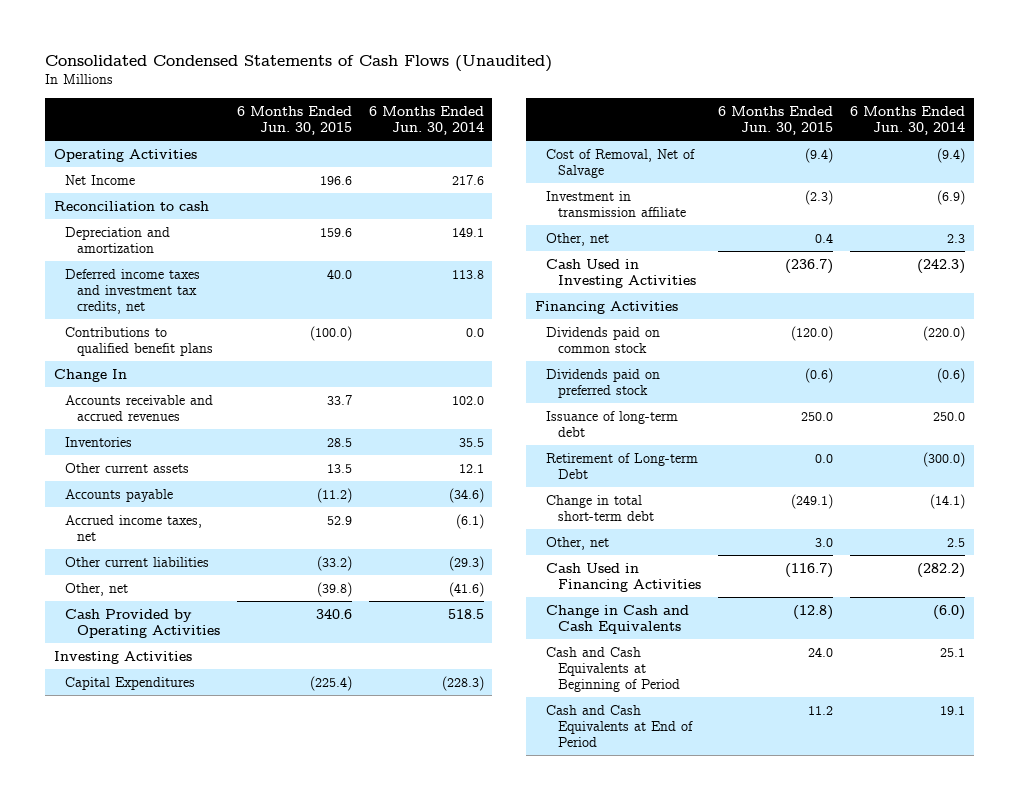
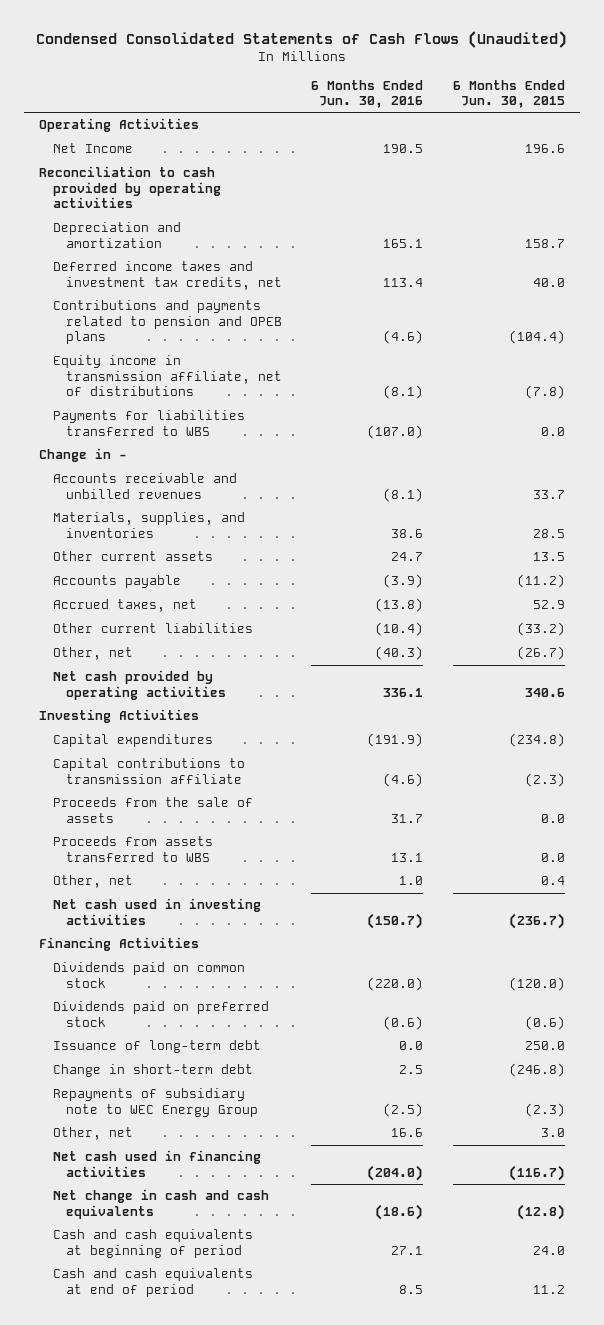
[45,55,553,73] Consolidated Condensed Statements of Cash Flows (Unaudited) -> [36,30,568,48] Condensed Consolidated Statements of Cash Flows (Unaudited)
[368,105,484,135] 6 Months Ended Jun. 30, 2014 -> none
none -> [311,79,424,109] 6 Months Ended Jun. 30, 2016
[53,200,209,211] Reconciliation to cash -> [39,166,221,209] Reconciliation to cash provided by operating activities
[319,227,352,237] 159.6 -> [525,238,566,248] 158.7
[65,326,213,356] Contributions to qualified benefit plans -> [52,300,282,345] Contributions and payments related to pension and OPEB plans
[309,325,352,341] (100.0) -> [509,330,566,345] (104.4)
none -> [52,355,282,397] Equity income in transmission affiliate, net of distributions
none -> [52,410,245,436] Payments for liabilities transferred to WBS
[53,368,127,382] Change In -> [39,448,128,463] Change in -
[65,394,214,421] Accounts receivable and accrued revenues -> [52,473,237,499] Accounts receivable and unbilled revenues
[65,436,133,447] Inventories -> [52,512,245,538] Materials, supplies, and inventories
[65,514,203,541] Accrued income taxes, net -> [52,599,197,613] Accrued taxes, net
[316,581,352,597] (39.8) -> [517,646,566,661] (26.7)
[65,608,220,638] Cash Provided by Operating Activities -> [52,670,226,700] Net cash provided by operating activities
[546,148,696,178] Cost of Removal, Net of Salvage -> none
[65,676,196,690] Capital Expenditures -> [52,734,213,748] Capital expenditures
[309,675,352,691] (225.4) -> [509,733,566,748] (234.8)
[546,190,686,217] Investment in transmission affiliate -> [52,758,245,784] Capital contributions to transmission affiliate
none -> [52,797,253,823] Proceeds from the sale of assets
none -> [52,836,213,862] Proceeds from assets transferred to WBS
[546,258,696,288] Cash Used in Investing Activities -> [52,898,261,925] Net cash used in investing activities
[546,452,699,479] Retirement of Long-term Debt -> none
[546,494,654,521] Change in total short-term debt -> [52,1064,253,1078] Change in short-term debt
[790,493,833,509] (249.1) -> [509,1063,566,1078] (246.8)
none -> [52,1088,258,1117] Repayments of subsidiary note to WEC Energy Group
[546,562,701,592] Cash Used in Financing Activities -> [52,1150,261,1177] Net cash used in financing activities
[546,604,690,634] Change in Cash and Cash Equivalents -> [52,1189,269,1219] Net change in cash and cash equivalents
[546,646,680,693] Cash and Cash Equivalents at Beginning of Period -> [52,1229,253,1258] Cash and cash equivalents at beginning of period
[546,704,693,748] Cash and Cash Equivalents at End of Period -> [52,1268,253,1297] Cash and cash equivalents at end of period

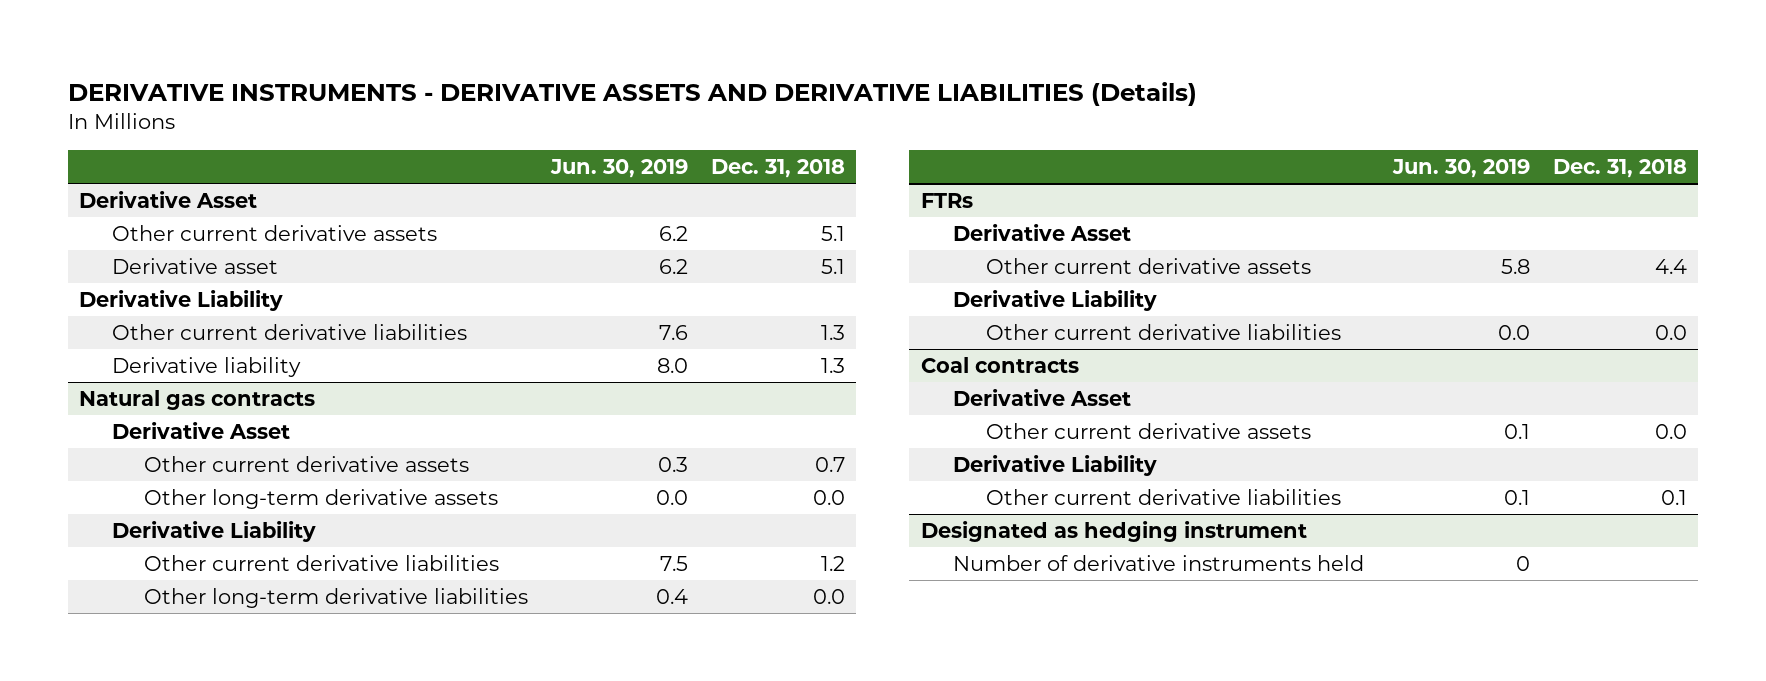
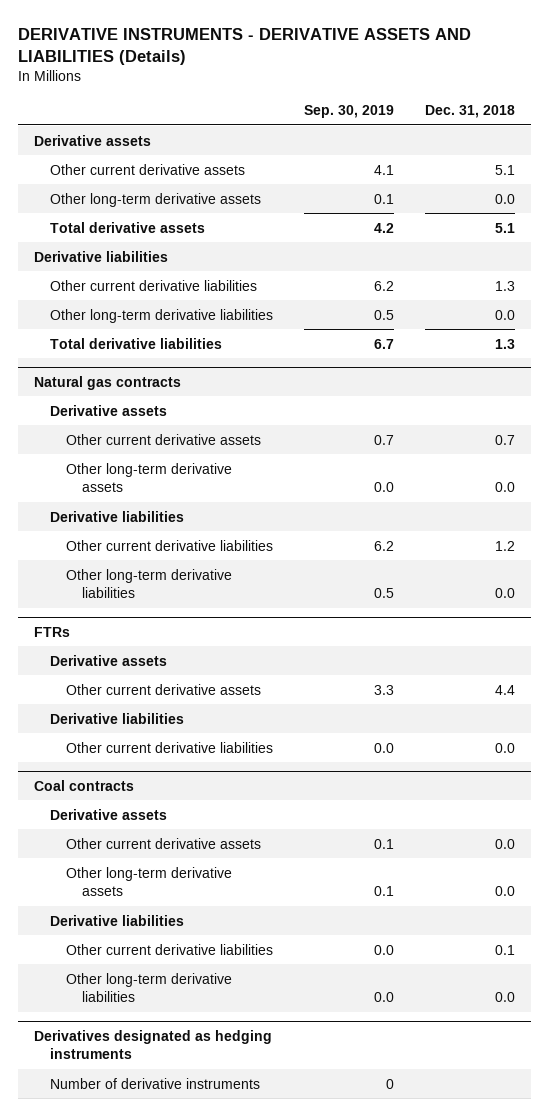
[67,81,1197,106] DERIVATIVE INSTRUMENTS - DERIVATIVE ASSETS AND DERIVATIVE LIABILITIES (Details) -> [17,27,471,65] DERIVATIVE INSTRUMENTS - DERIVATIVE ASSETS AND LIABILITIES (Details)
[550,159,689,179] Jun. 30, 2019 -> none
none -> [304,104,395,118] Sep. 30, 2019
[79,190,258,208] Derivative Asset -> [33,134,151,146] Derivative assets
none -> [49,192,261,207] Other long-term derivative assets
[111,257,278,274] Derivative asset -> [49,221,205,233] Total derivative assets
[79,289,284,311] Derivative Liability -> [33,250,168,262] Derivative liabilities
none -> [49,308,273,323] Other long-term derivative liabilities
[111,356,301,377] Derivative liability -> [49,337,222,349] Total derivative liabilities
[111,421,290,439] Derivative Asset -> [49,404,167,416] Derivative assets
[111,520,316,542] Derivative Liability -> [49,510,184,522] Derivative liabilities
[953,223,1132,241] Derivative Asset -> [49,654,167,666] Derivative assets
[953,289,1158,311] Derivative Liability -> [49,712,184,724] Derivative liabilities
[953,388,1132,406] Derivative Asset -> [49,808,167,820] Derivative assets
none -> [65,866,232,896] Other long-term derivative assets
[953,454,1158,476] Derivative Liability -> [49,914,184,926] Derivative liabilities
none -> [65,972,232,1002] Other long-term derivative liabilities
[920,520,1307,542] Designated as hedging instrument -> [33,1029,272,1060] Derivatives designated as hedging instruments
[953,554,1365,571] Number of derivative instruments held -> [49,1077,260,1089] Number of derivative instruments

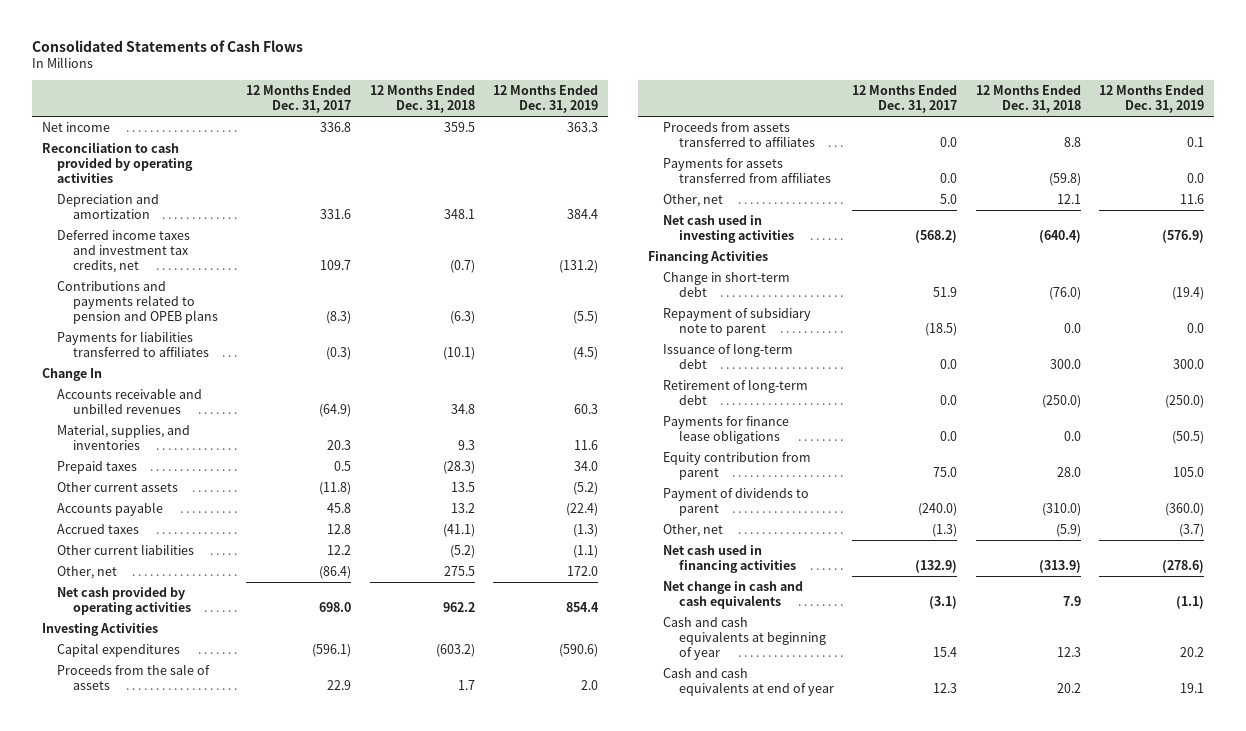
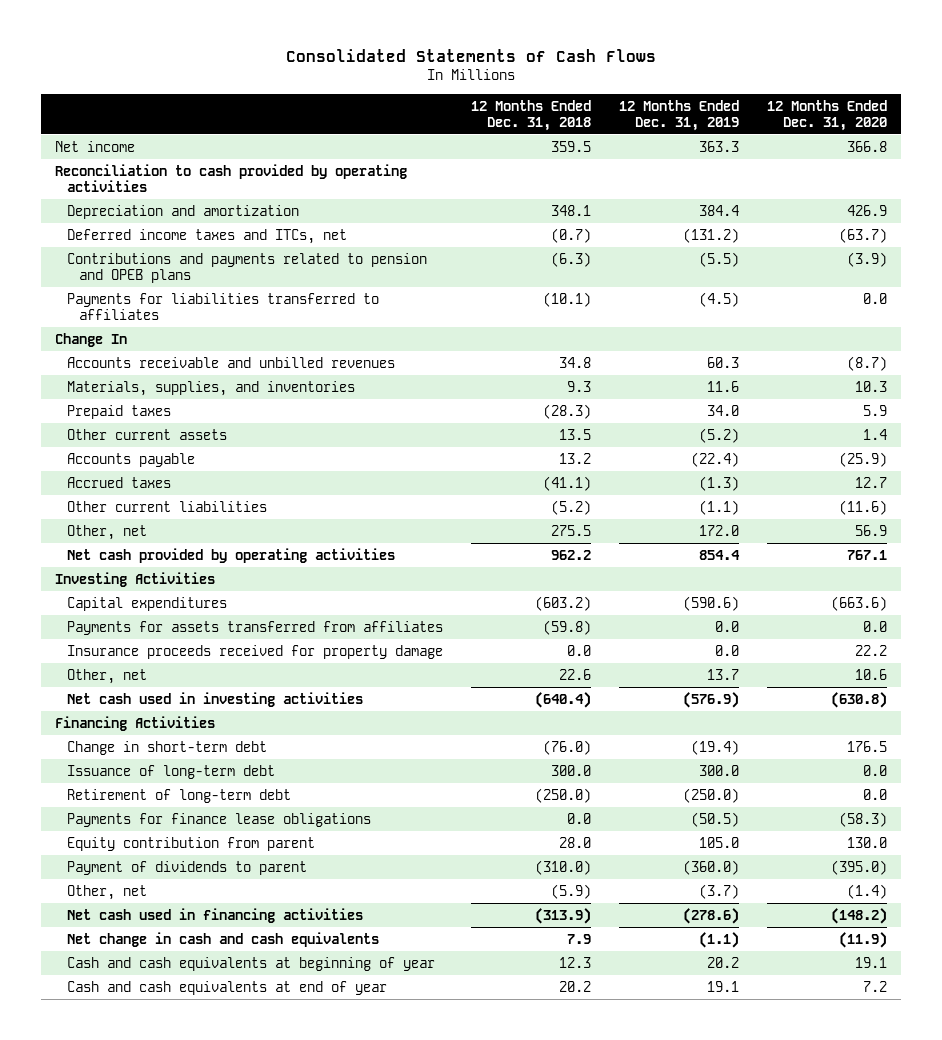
[246,85,352,114] 12 Months Ended Dec. 31, 2017 -> none
none -> [767,99,888,131] 12 Months Ended Dec. 31, 2020
[57,230,191,273] Deferred income taxes and investment tax credits, net -> [66,228,347,244] Deferred income taxes and ITCs, net
[57,424,191,450] Material, supplies, and inventories -> [66,380,355,396] Materials, supplies, and inventories
[57,664,211,690] Proceeds from the sale of assets -> none
[663,122,815,147] Proceeds from assets transferred to affiliates -> none
none -> [66,644,443,659] Insurance proceeds received for property damage
[1056,194,1081,205] 12.1 -> [558,668,591,680] 22.6
[1180,194,1205,205] 11.6 -> [706,668,739,680] 13.7
[663,308,812,336] Repayment of subsidiary note to parent -> none

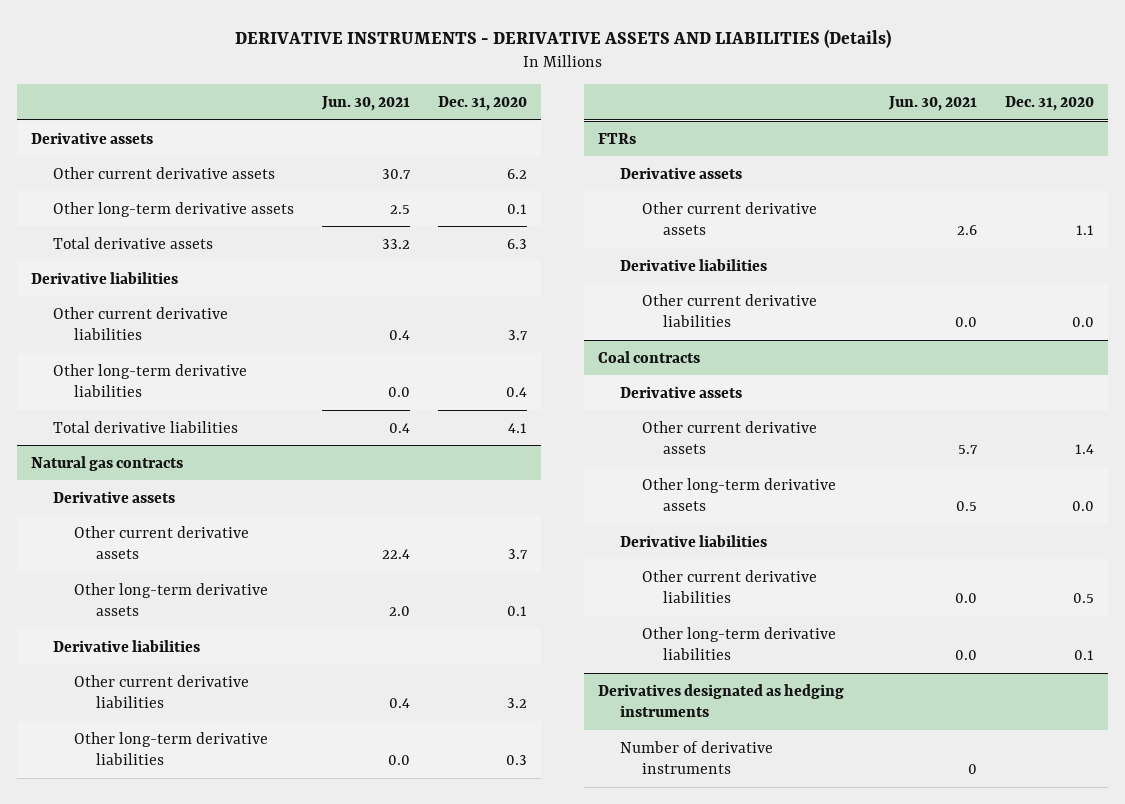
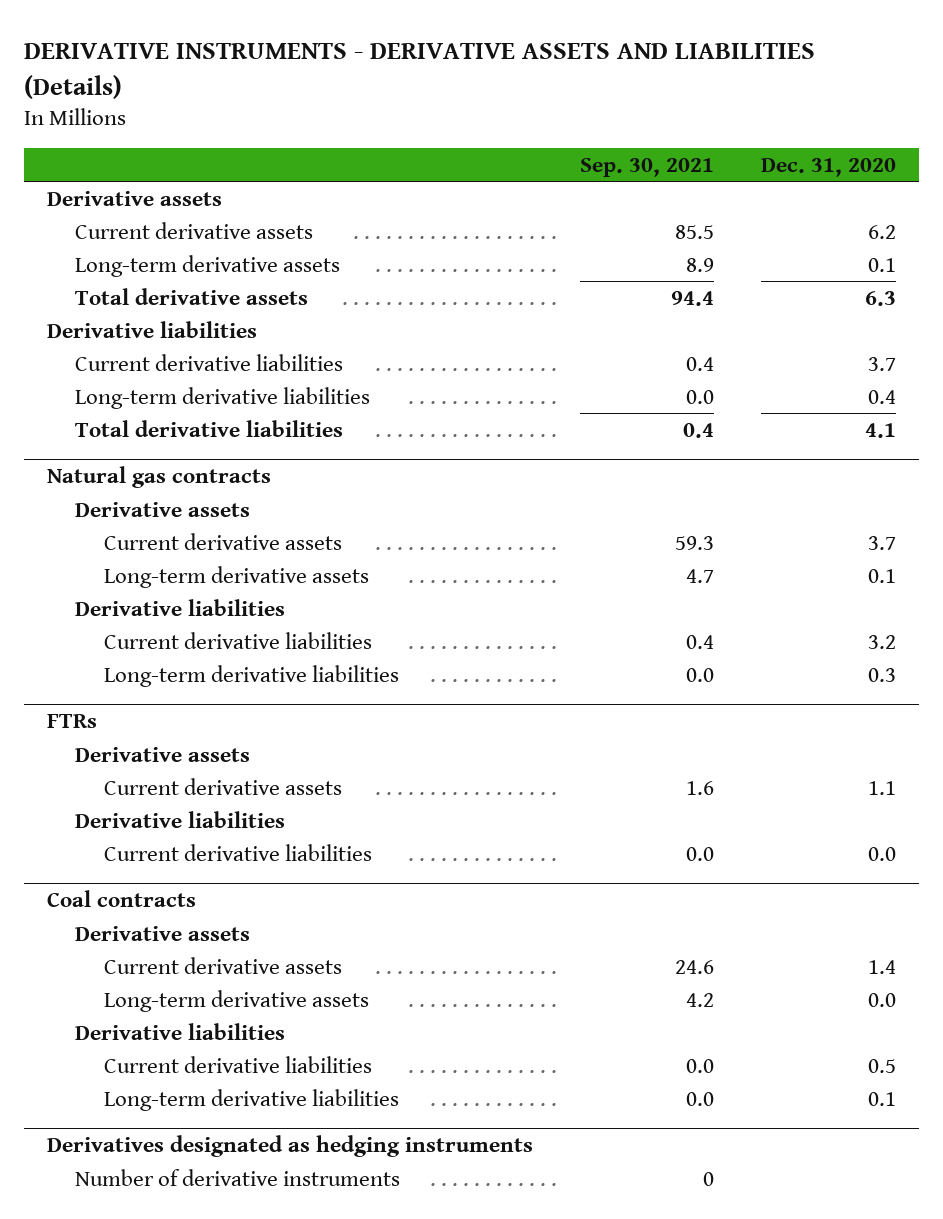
[320,96,410,112] Jun. 30, 2021 -> none
none -> [580,157,715,177] Sep. 30, 2021
[52,166,275,179] Other current derivative assets -> [75,221,314,239] Current derivative assets
[52,201,294,217] Other long-term derivative assets -> [75,254,341,277] Long-term derivative assets
[52,306,228,341] Other current derivative liabilities -> [75,353,344,371] Current derivative liabilities
[52,363,247,398] Other long-term derivative liabilities -> [75,386,371,409] Long-term derivative liabilities
[74,525,250,560] Other current derivative assets -> [103,532,342,550] Current derivative assets
[74,582,269,617] Other long-term derivative assets -> [103,565,369,588] Long-term derivative assets
[74,674,250,709] Other current derivative liabilities -> [103,631,372,649] Current derivative liabilities
[74,731,269,766] Other long-term derivative liabilities -> [103,664,399,687] Long-term derivative liabilities
[641,201,817,236] Other current derivative assets -> [103,777,342,795] Current derivative assets
[641,293,817,328] Other current derivative liabilities -> [103,843,372,861] Current derivative liabilities
[641,420,817,455] Other current derivative assets -> [103,956,342,974] Current derivative assets
[641,477,836,512] Other long-term derivative assets -> [103,989,369,1012] Long-term derivative assets
[641,569,817,604] Other current derivative liabilities -> [103,1055,372,1073] Current derivative liabilities
[641,626,836,661] Other long-term derivative liabilities -> [103,1088,399,1111] Long-term derivative liabilities

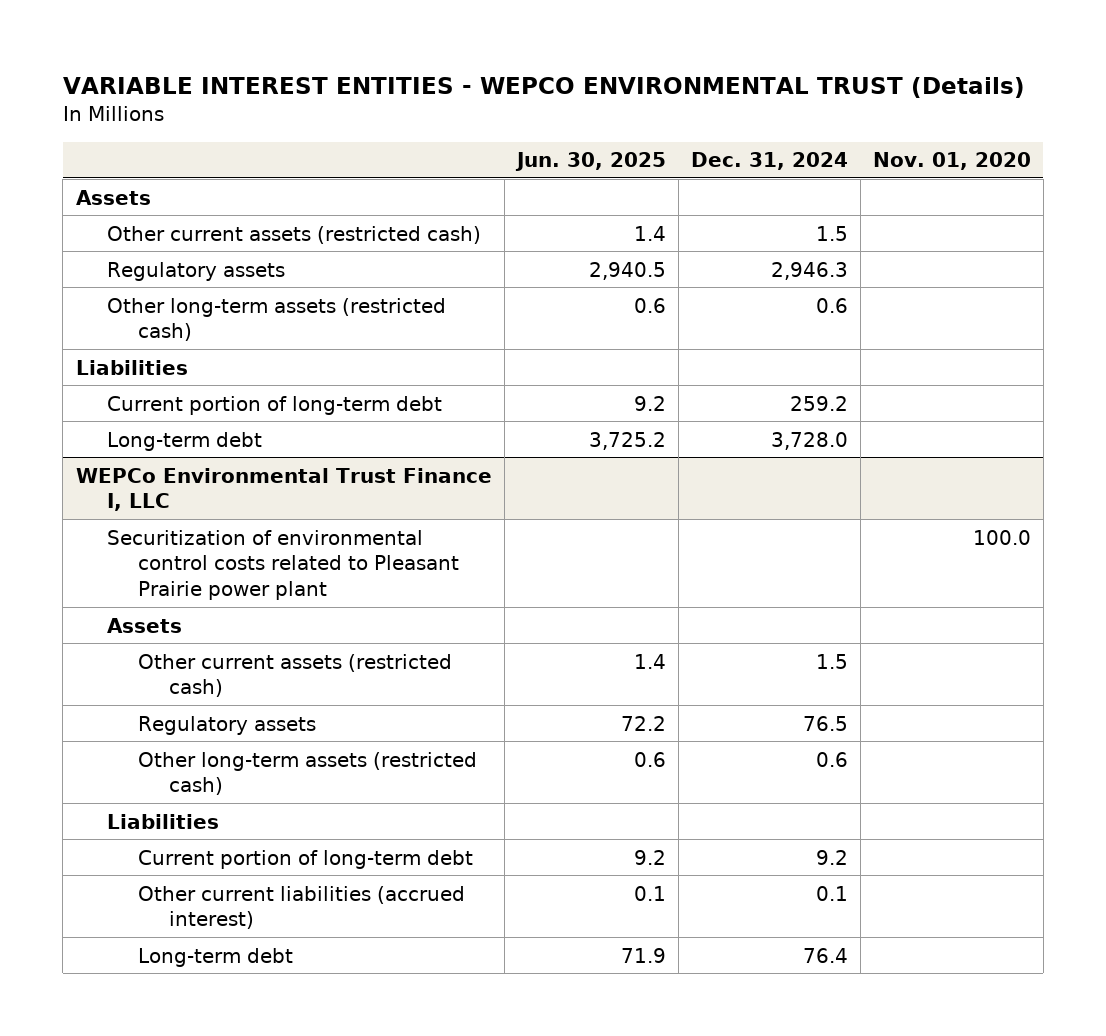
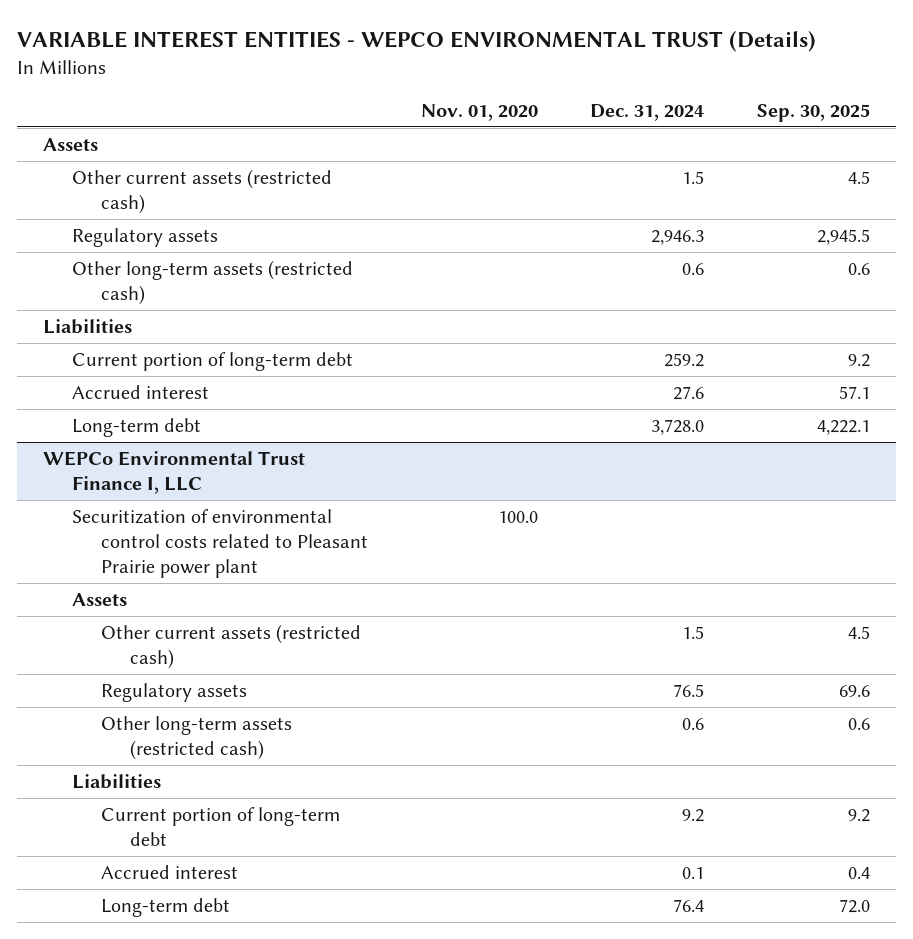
[514,152,666,172] Jun. 30, 2025 -> none
none -> [757,103,871,122] Sep. 30, 2025
none -> [71,384,209,399] Accrued interest
[138,885,466,930] Other current liabilities (accrued interest) -> [101,864,239,879] Accrued interest

